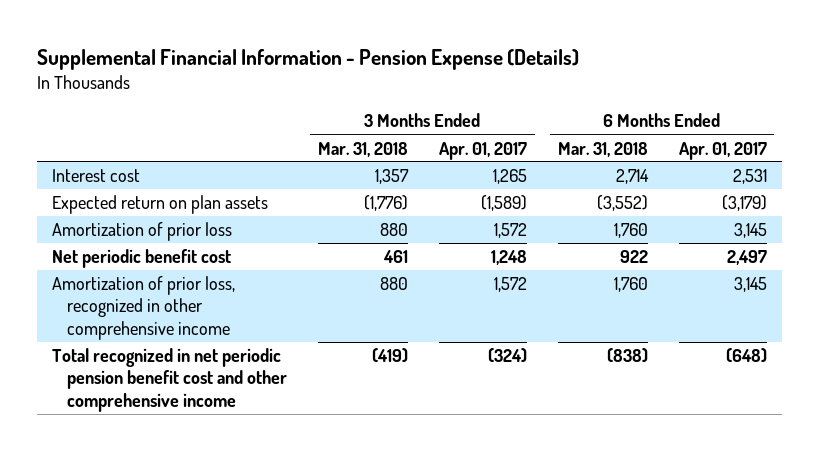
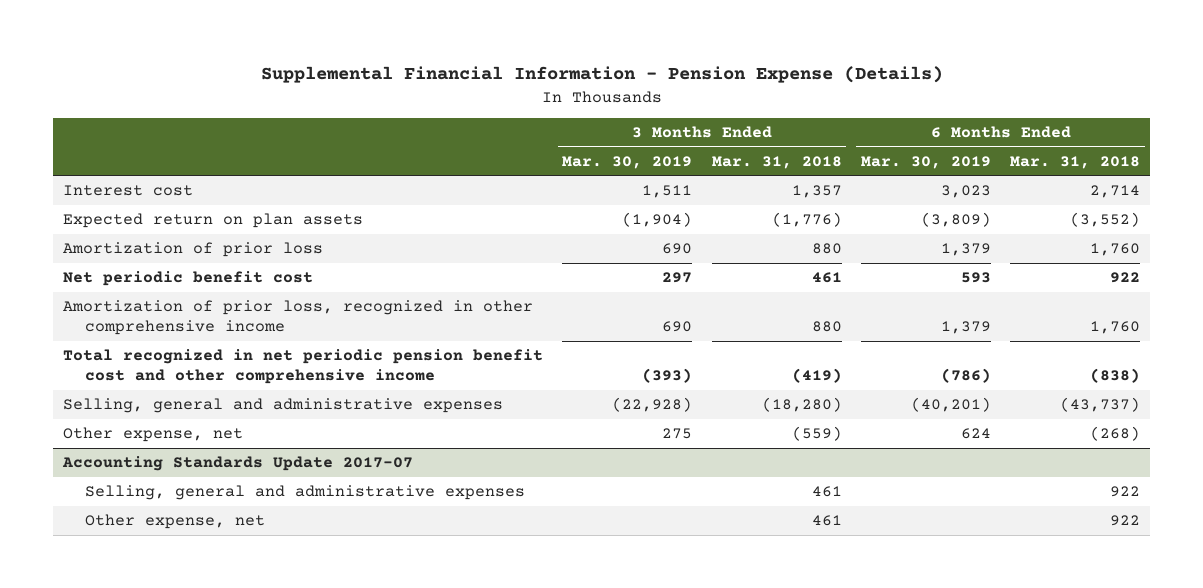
[438,141,527,160] Apr. 01, 2017 -> none
[678,141,767,160] Apr. 01, 2017 -> none
none -> [562,155,693,169] Mar. 30, 2019
none -> [860,155,991,169] Mar. 30, 2019
none -> [63,398,504,414] Selling, general and administrative expenses
none -> [63,427,244,443] Other expense, net
none -> [62,456,414,472] Accounting Standards Update 2017-07
none -> [85,485,526,501] Selling, general and administrative expenses
none -> [85,514,266,530] Other expense, net

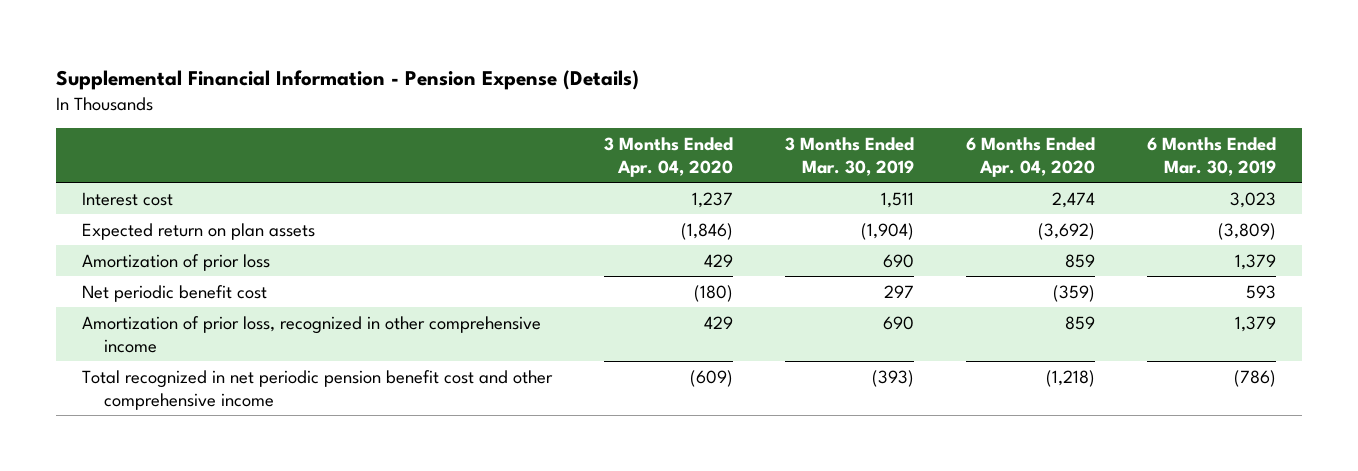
[711,155,842,169] Mar. 31, 2018 -> none
[1010,155,1141,169] Mar. 31, 2018 -> none
none -> [604,136,734,178] 3 Months Ended Apr. 04, 2020
none -> [966,136,1096,178] 6 Months Ended Apr. 04, 2020
[63,398,504,414] Selling, general and administrative expenses -> none
[63,427,244,443] Other expense, net -> none
[62,456,414,472] Accounting Standards Update 2017-07 -> none
[85,485,526,501] Selling, general and administrative expenses -> none
[85,514,266,530] Other expense, net -> none

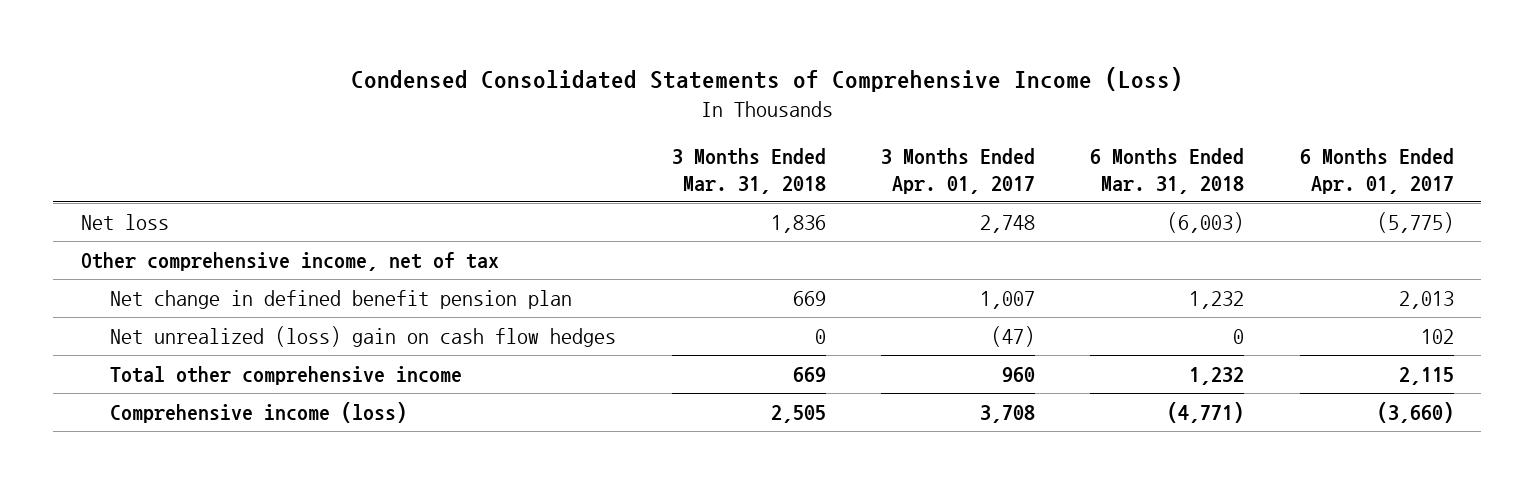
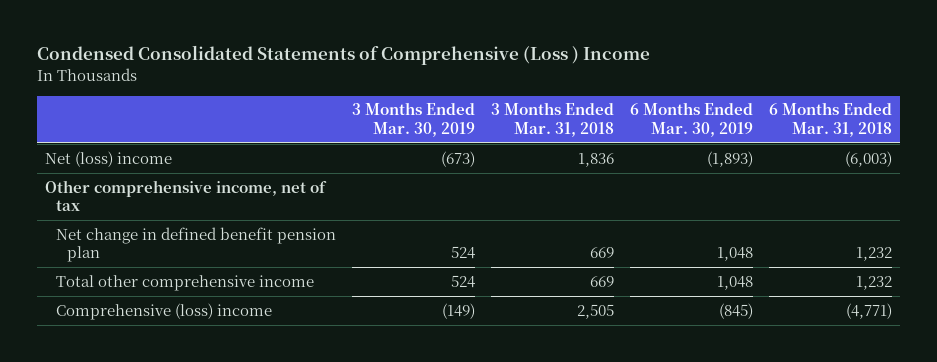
[351,66,1184,92] Condensed Consolidated Statements of Comprehensive Income (Loss) -> [37,45,651,66] Condensed Consolidated Statements of Comprehensive (Loss ) Income
[880,147,1035,194] 3 Months Ended Apr. 01, 2017 -> none
[1299,147,1454,194] 6 Months Ended Apr. 01, 2017 -> none
none -> [352,102,476,137] 3 Months Ended Mar. 30, 2019
none -> [630,102,754,137] 6 Months Ended Mar. 30, 2019
[81,213,170,230] Net loss -> [45,150,173,167] Net (loss) income
[110,325,617,347] Net unrealized (loss) gain on cash flow hedges -> none
[110,401,408,423] Comprehensive income (loss) -> [56,302,273,320] Comprehensive (loss) income

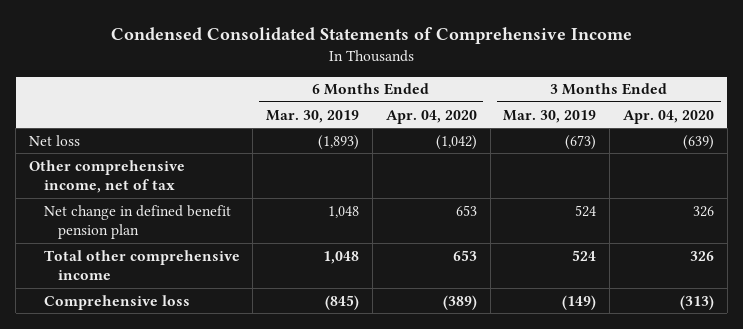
[37,45,651,66] Condensed Consolidated Statements of Comprehensive (Loss ) Income -> [110,27,632,45] Condensed Consolidated Statements of Comprehensive Income
[491,102,615,137] 3 Months Ended Mar. 31, 2018 -> none
[769,102,893,137] 6 Months Ended Mar. 31, 2018 -> none
none -> [385,109,477,124] Apr. 04, 2020
none -> [623,109,715,124] Apr. 04, 2020
[45,150,173,167] Net (loss) income -> [29,134,81,146] Net loss
[56,302,273,320] Comprehensive (loss) income -> [43,294,190,310] Comprehensive loss

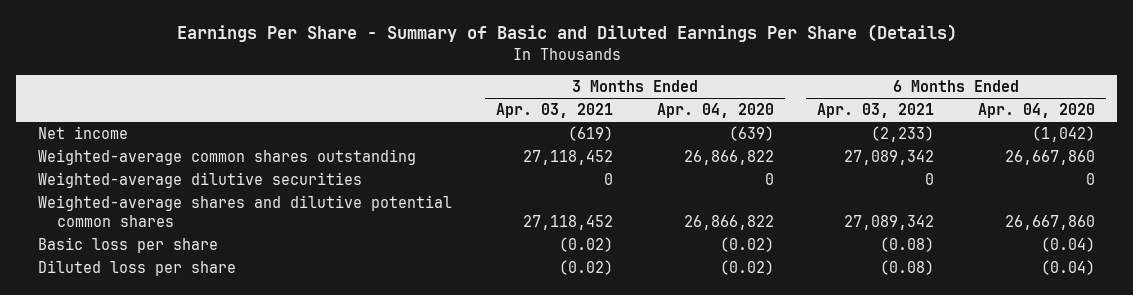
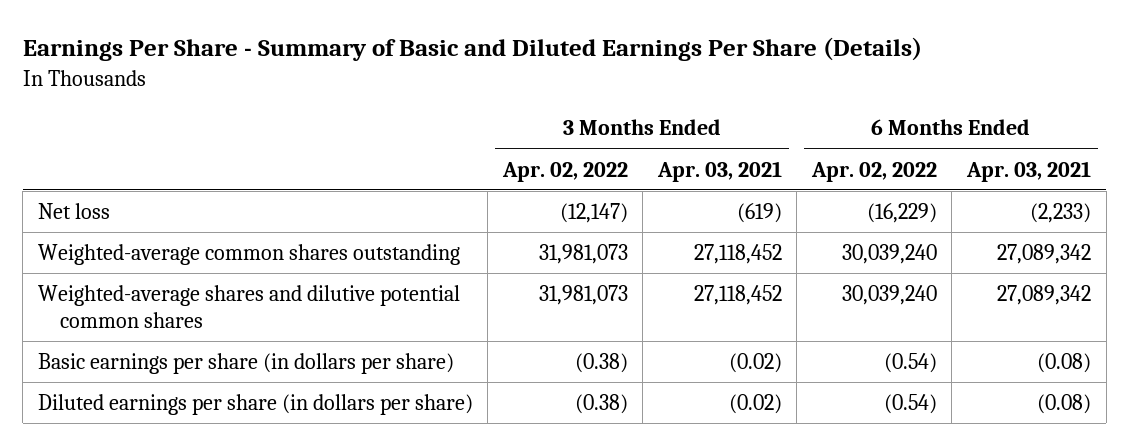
[656,103,774,119] Apr. 04, 2020 -> none
[978,103,1096,119] Apr. 04, 2020 -> none
none -> [501,161,628,182] Apr. 02, 2022
none -> [810,161,937,182] Apr. 02, 2022
[38,126,129,140] Net income -> [37,203,110,220] Net loss
[38,172,363,189] Weighted-average dilutive securities -> none
[38,237,219,254] Basic loss per share -> [37,353,454,375] Basic earnings per share (in dollars per share)
[38,260,237,277] Diluted loss per share -> [37,394,473,416] Diluted earnings per share (in dollars per share)

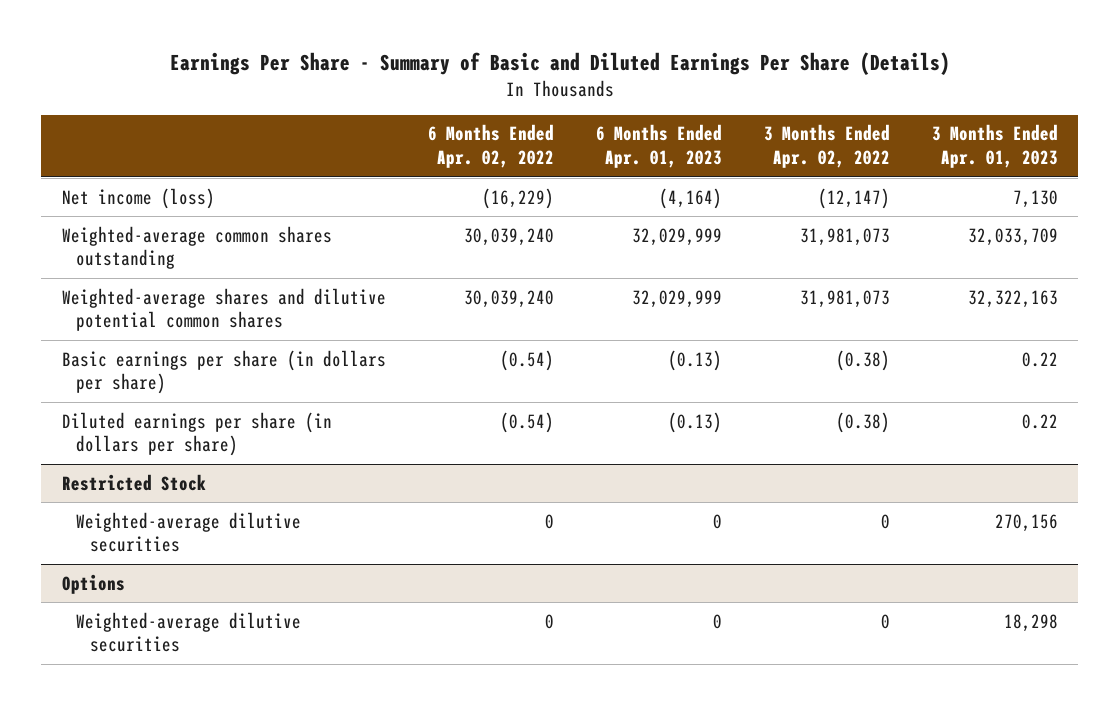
[656,160,782,182] Apr. 03, 2021 -> none
[965,160,1091,182] Apr. 03, 2021 -> none
none -> [595,124,722,168] 6 Months Ended Apr. 01, 2023
none -> [931,124,1058,168] 3 Months Ended Apr. 01, 2023
[37,203,110,220] Net loss -> [62,187,216,209] Net income (loss)
none -> [62,473,207,491] Restricted Stock
none -> [75,511,301,553] Weighted-average dilutive securities
none -> [62,573,126,594] Options
none -> [75,611,301,653] Weighted-average dilutive securities

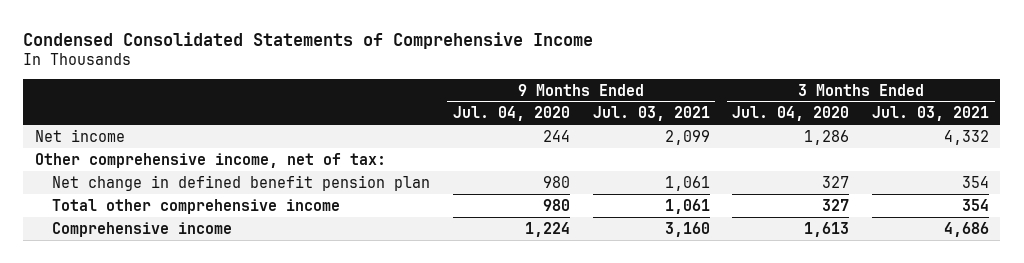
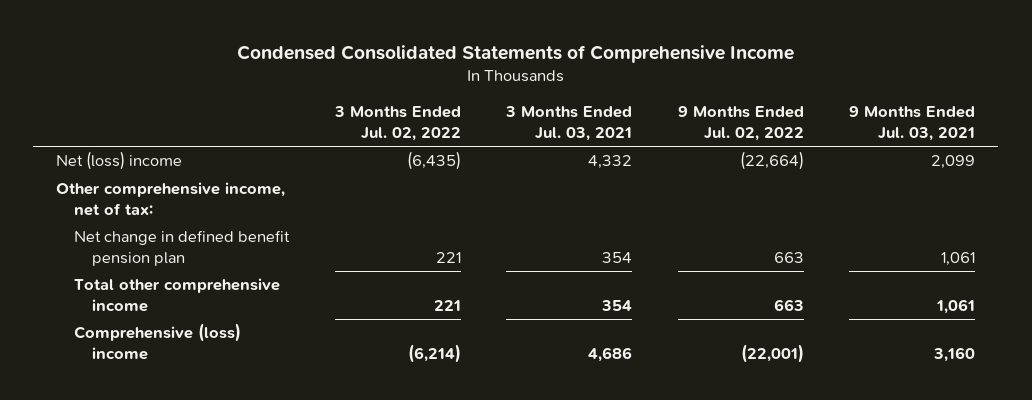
[452,106,570,122] Jul. 04, 2020 -> none
[732,106,850,122] Jul. 04, 2020 -> none
none -> [333,106,461,141] 3 Months Ended Jul. 02, 2022
none -> [677,106,804,141] 9 Months Ended Jul. 02, 2022
[34,128,125,142] Net income -> [56,151,183,171] Net (loss) income
[52,221,233,237] Comprehensive income -> [74,323,242,361] Comprehensive (loss) income

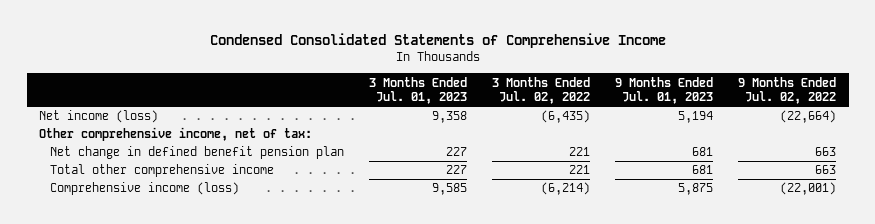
[505,106,633,141] 3 Months Ended Jul. 03, 2021 -> none
[849,106,976,141] 9 Months Ended Jul. 03, 2021 -> none
none -> [368,76,467,105] 3 Months Ended Jul. 01, 2023
none -> [614,76,713,105] 9 Months Ended Jul. 01, 2023
[56,151,183,171] Net (loss) income -> [39,110,159,124] Net income (loss)
[74,323,242,361] Comprehensive (loss) income -> [49,182,239,196] Comprehensive income (loss)

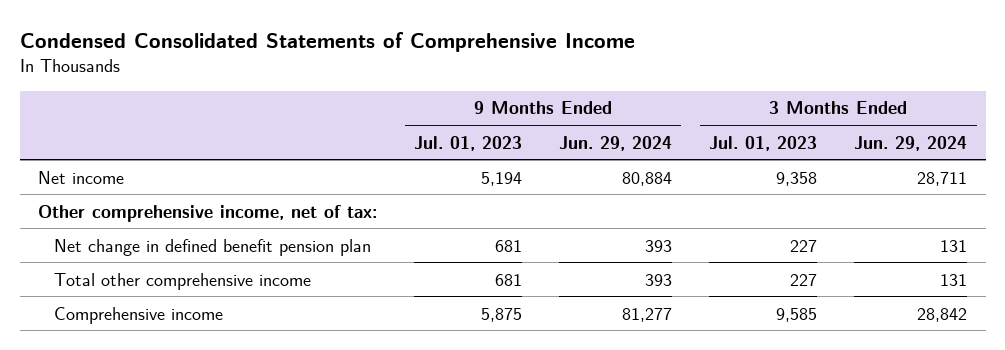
[491,76,590,105] 3 Months Ended Jul. 02, 2022 -> none
[738,76,837,105] 9 Months Ended Jul. 02, 2022 -> none
none -> [559,135,673,151] Jun. 29, 2024
none -> [854,135,968,151] Jun. 29, 2024
[39,110,159,124] Net income (loss) -> [38,170,125,184] Net income
[49,182,239,196] Comprehensive income (loss) -> [53,306,223,324] Comprehensive income

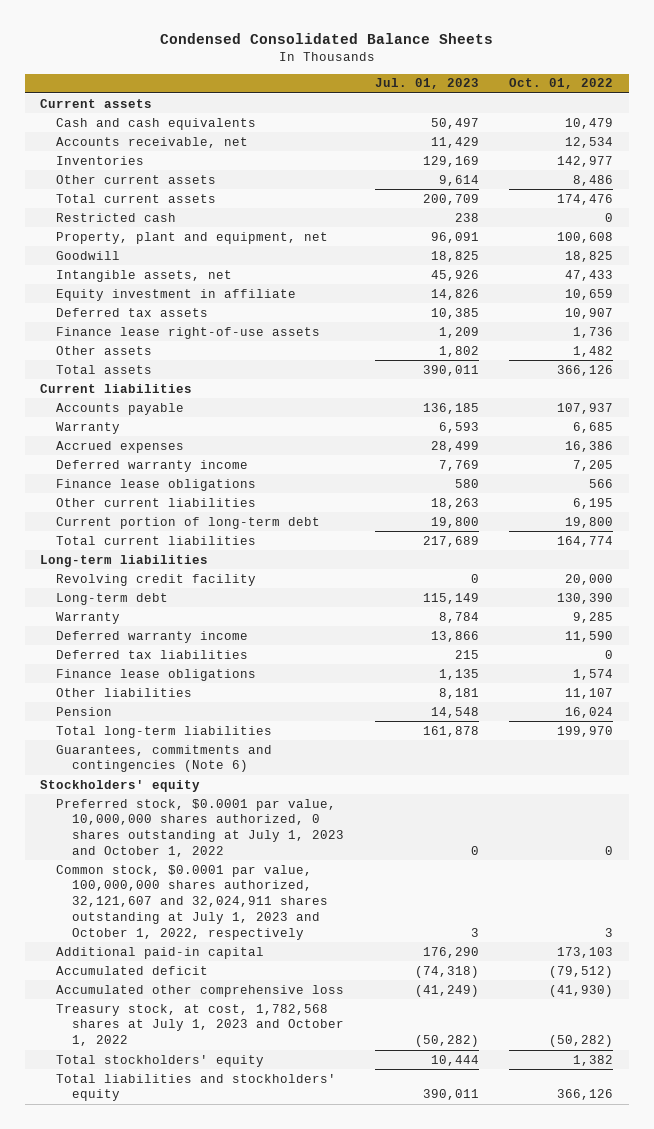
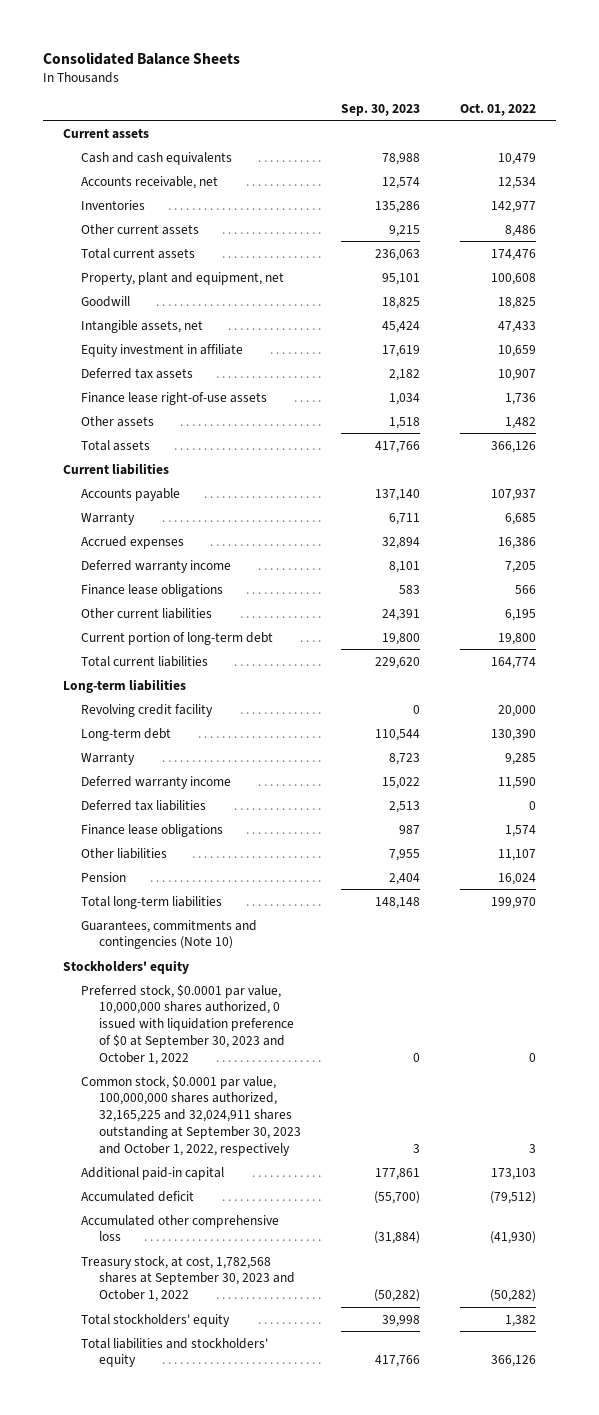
[159,33,493,45] Condensed Consolidated Balance Sheets -> [42,51,240,65] Consolidated Balance Sheets
[374,78,479,90] Jul. 01, 2023 -> none
none -> [341,103,421,116] Sep. 30, 2023
[56,212,177,222] Restricted cash -> none
[56,744,273,773] Guarantees, commitments and contingencies (Note 6) -> [81,919,258,950] Guarantees, commitments and contingencies (Note 10)
[56,798,345,857] Preferred stock, $0.0001 par value, 10,000,000 shares authorized, 0 shares outstanding at July 1, 2023 and October 1, 2022 -> [81,983,295,1065] Preferred stock, $0.0001 par value, 10,000,000 shares authorized, 0 issued with liquidation preference of $0 at September 30, 2023 and October 1, 2022
[56,864,329,940] Common stock, $0.0001 par value, 100,000,000 shares authorized, 32,121,607 and 32,024,911 shares outstanding at July 1, 2023 and October 1, 2022, respectively -> [81,1074,302,1156] Common stock, $0.0001 par value, 100,000,000 shares authorized, 32,165,225 and 32,024,911 shares outstanding at September 30, 2023 and October 1, 2022, respectively
[56,1003,345,1047] Treasury stock, at cost, 1,782,568 shares at July 1, 2023 and October 1, 2022 -> [81,1255,296,1303] Treasury stock, at cost, 1,782,568 shares at September 30, 2023 and October 1, 2022

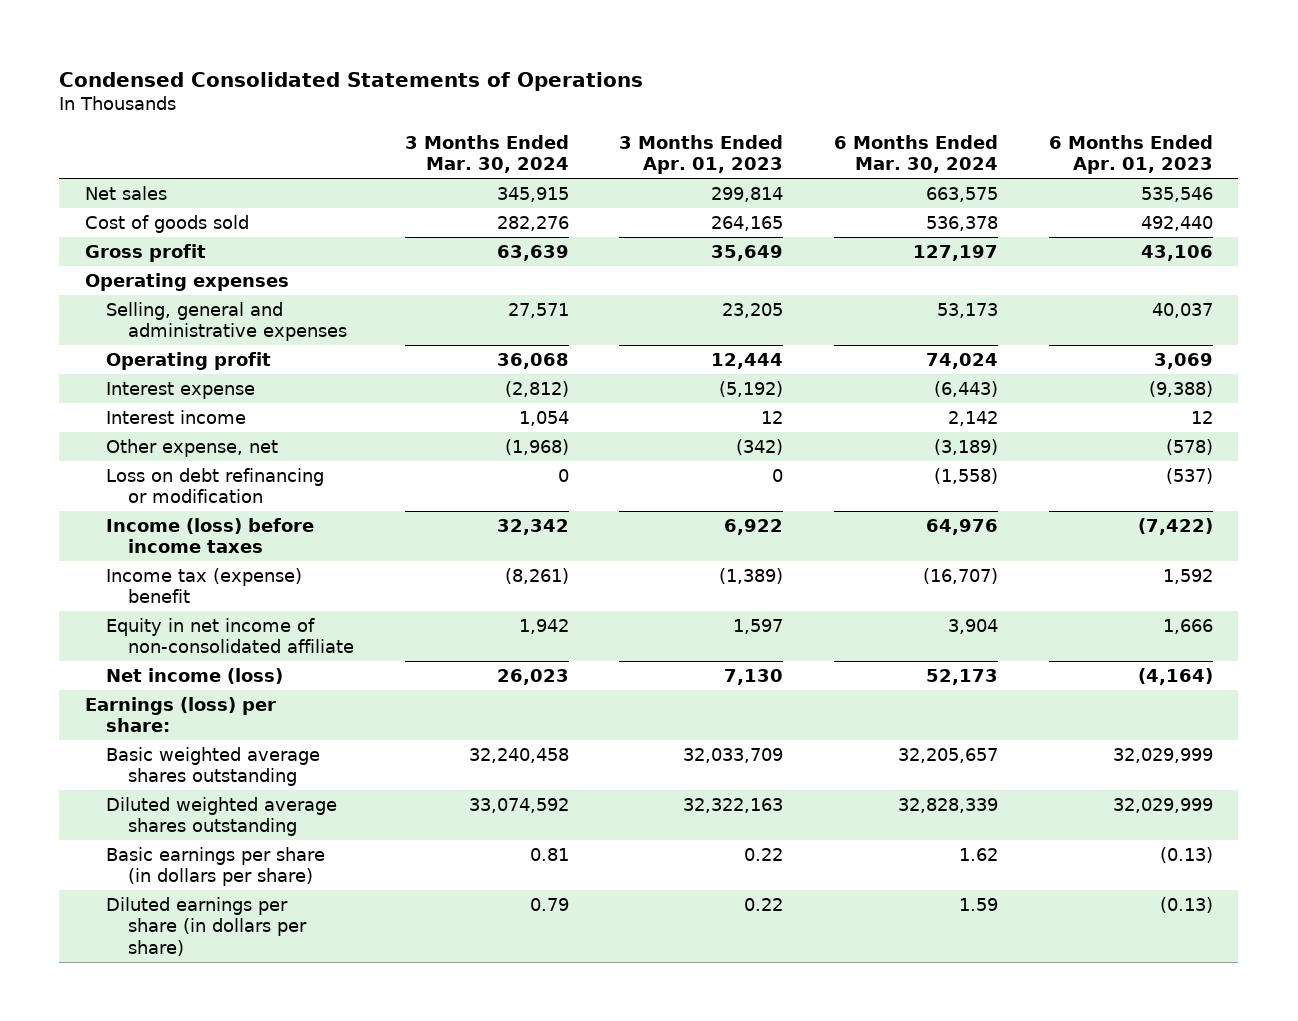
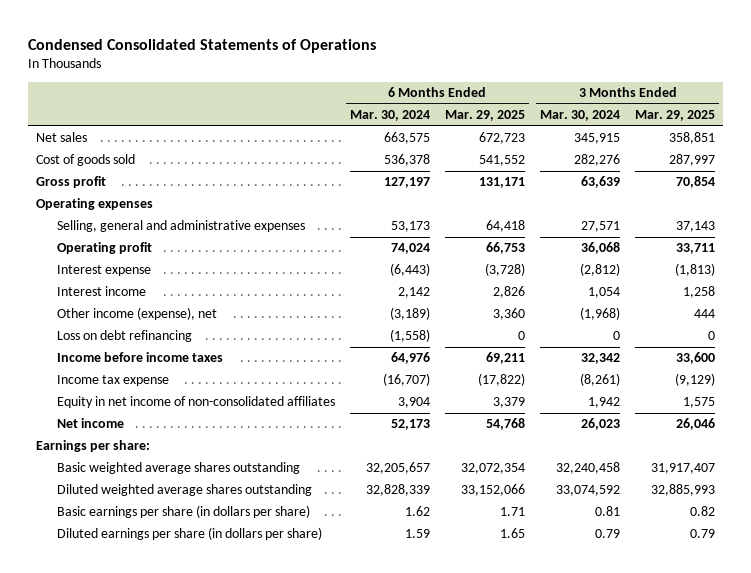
[619,134,784,175] 3 Months Ended Apr. 01, 2023 -> none
[1048,134,1213,175] 6 Months Ended Apr. 01, 2023 -> none
none -> [444,110,525,122] Mar. 29, 2025
none -> [635,110,716,122] Mar. 29, 2025
[106,438,279,457] Other expense, net -> [56,307,217,321] Other income (expense), net
[106,467,325,504] Loss on debt refinancing or modification -> [56,330,192,343] Loss on debt refinancing
[106,517,315,554] Income (loss) before income taxes -> [56,352,223,363] Income before income taxes
[106,567,303,604] Income tax (expense) benefit -> [56,375,169,387] Income tax expense
[106,617,354,654] Equity in net income of non-consolidated affiliate -> [56,396,335,409] Equity in net income of non-consolidated affiliates
[106,667,284,684] Net income (loss) -> [56,418,124,429] Net income
[84,696,276,733] Earnings (loss) per share: -> [36,440,151,453] Earnings per share:

